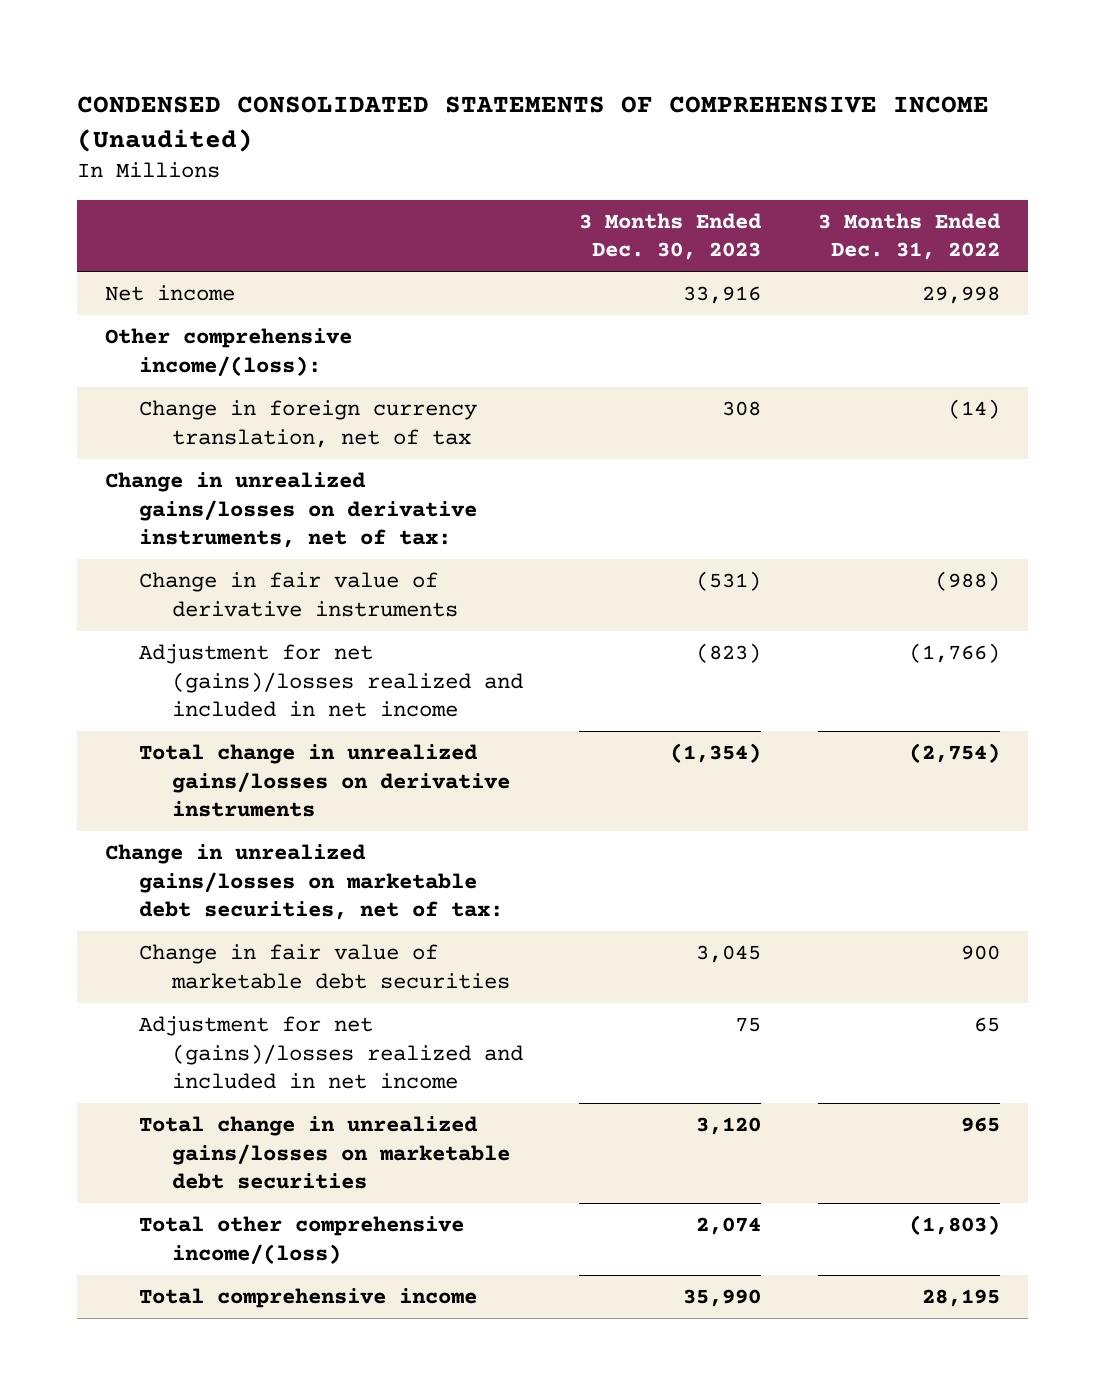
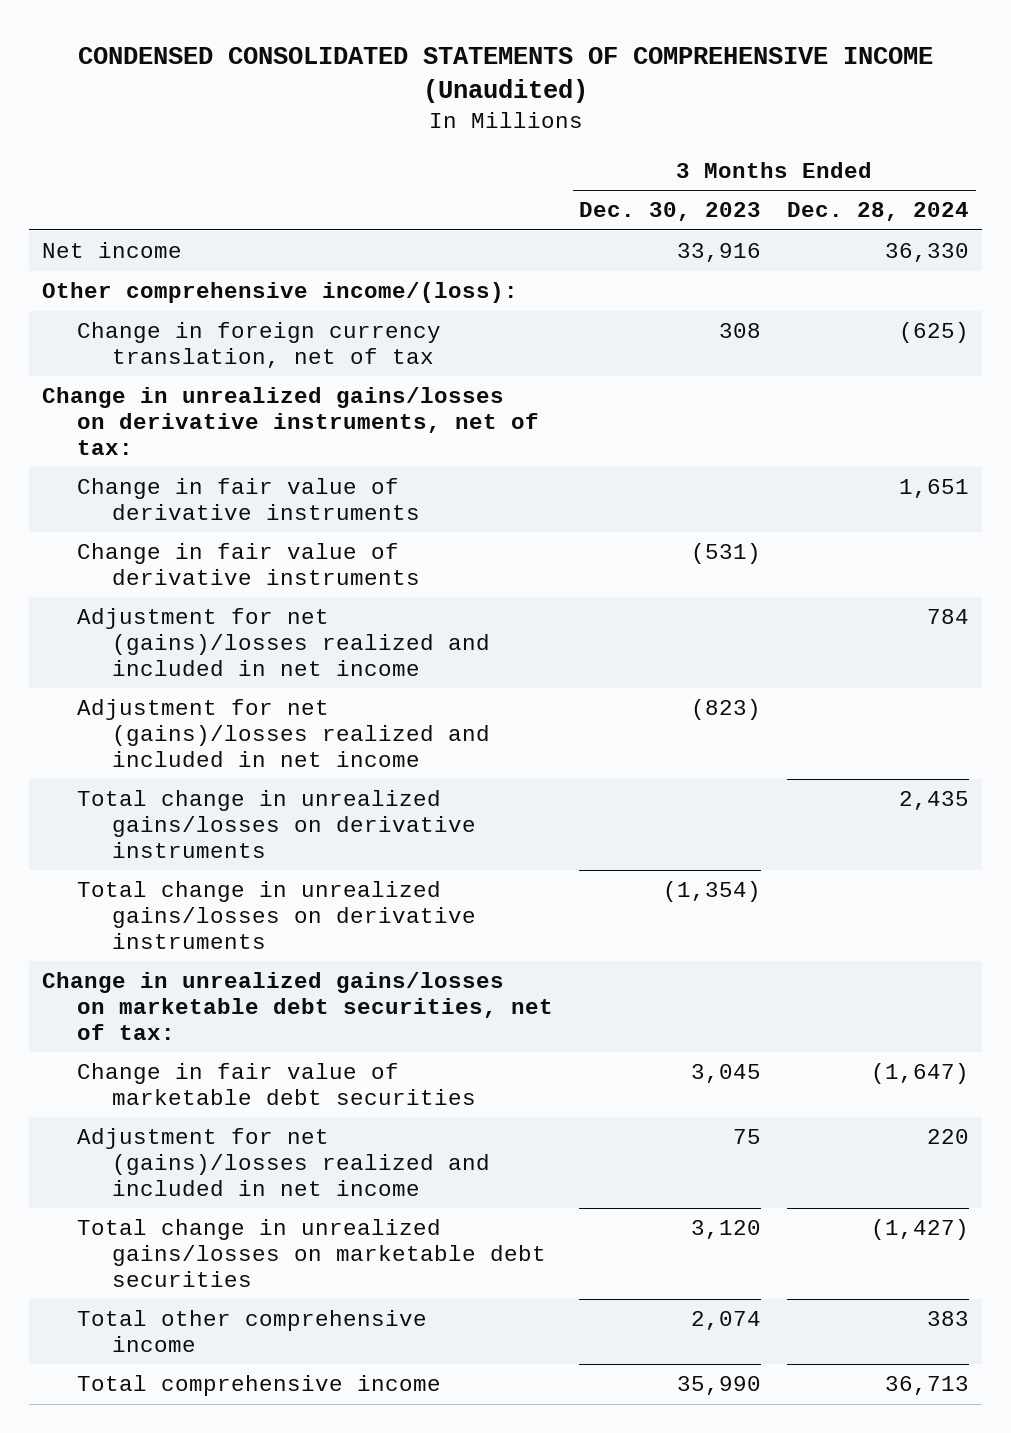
[817,212,1001,261] 3 Months Ended Dec. 31, 2022 -> none
none -> [787,202,970,222] Dec. 28, 2024
none -> [77,478,421,521] Change in fair value of derivative instruments
none -> [77,608,491,676] Adjustment for net (gains)/losses realized and included in net income
none -> [77,790,477,858] Total change in unrealized gains/losses on derivative instruments
[138,1216,464,1264] Total other comprehensive income/(loss) -> [77,1310,428,1353] Total other comprehensive income

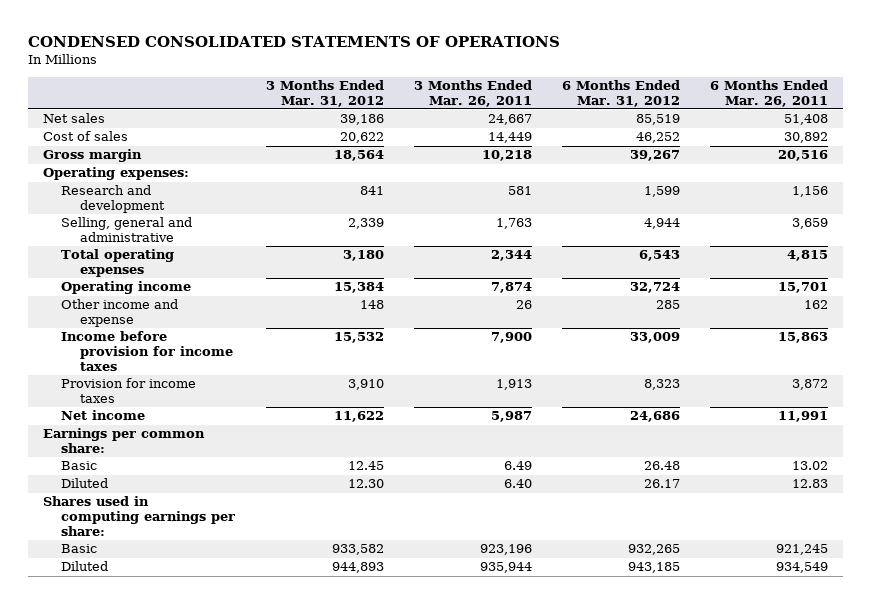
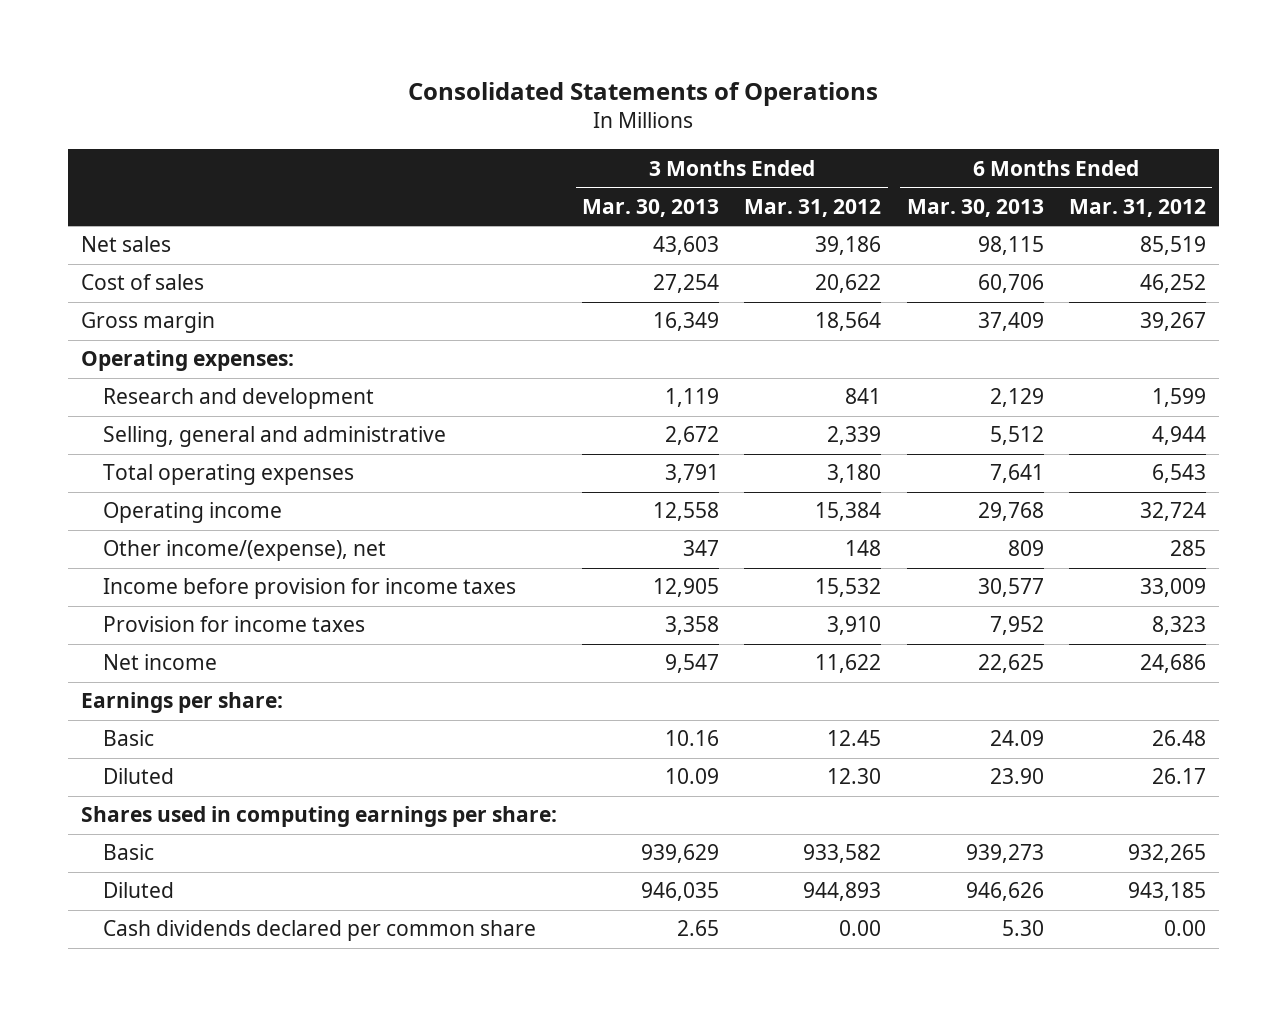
[27,36,560,48] CONDENSED CONSOLIDATED STATEMENTS OF OPERATIONS -> [408,82,879,107] Consolidated Statements of Operations
[413,80,532,107] 3 Months Ended Mar. 26, 2011 -> none
[709,80,828,107] 6 Months Ended Mar. 26, 2011 -> none
none -> [582,198,720,217] Mar. 30, 2013
none -> [906,198,1044,217] Mar. 30, 2013
[61,299,179,327] Other income and expense -> [103,540,387,562] Other income/(expense), net
[42,428,205,453] Earnings per common share: -> [80,692,283,714] Earnings per share:
none -> [103,920,537,942] Cash dividends declared per common share

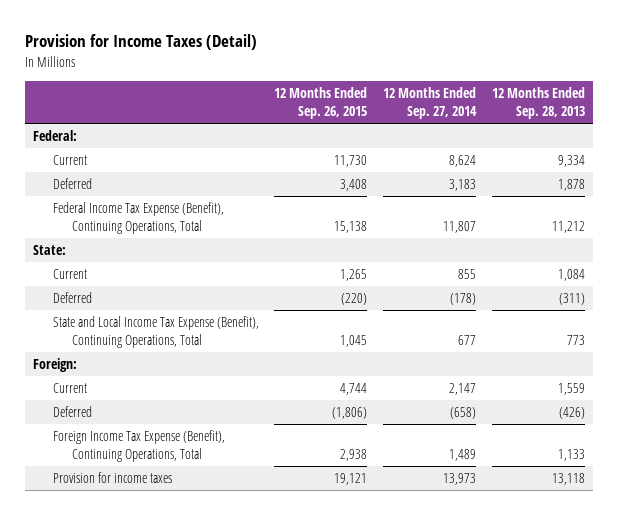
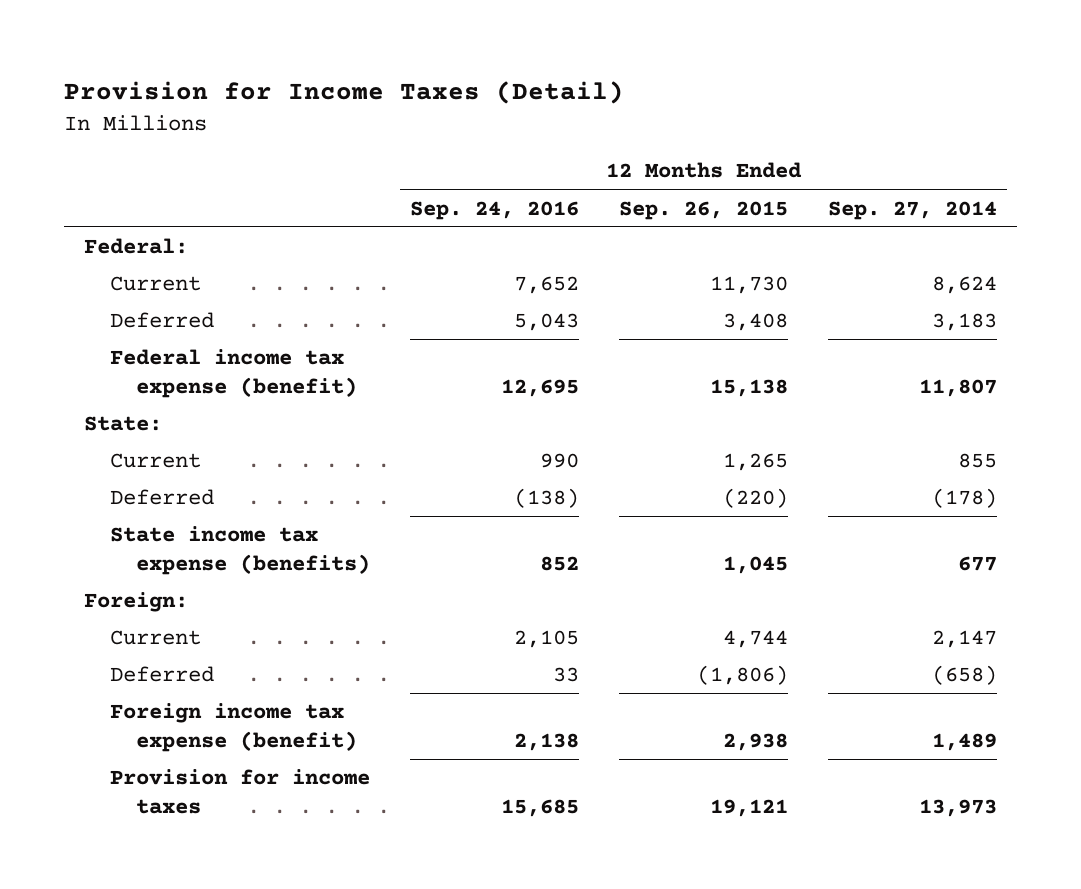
[491,86,585,119] 12 Months Ended Sep. 28, 2013 -> none
none -> [410,200,580,220] Sep. 24, 2016
[52,202,224,235] Federal Income Tax Expense (Benefit), Continuing Operations, Total -> [110,349,358,398] Federal income tax expense (benefit)
[52,316,259,349] State and Local Income Tax Expense (Benefit), Continuing Operations, Total -> [110,526,371,575] State income tax expense (benefits)
[52,430,225,463] Foreign Income Tax Expense (Benefit), Continuing Operations, Total -> [110,703,358,752] Foreign income tax expense (benefit)

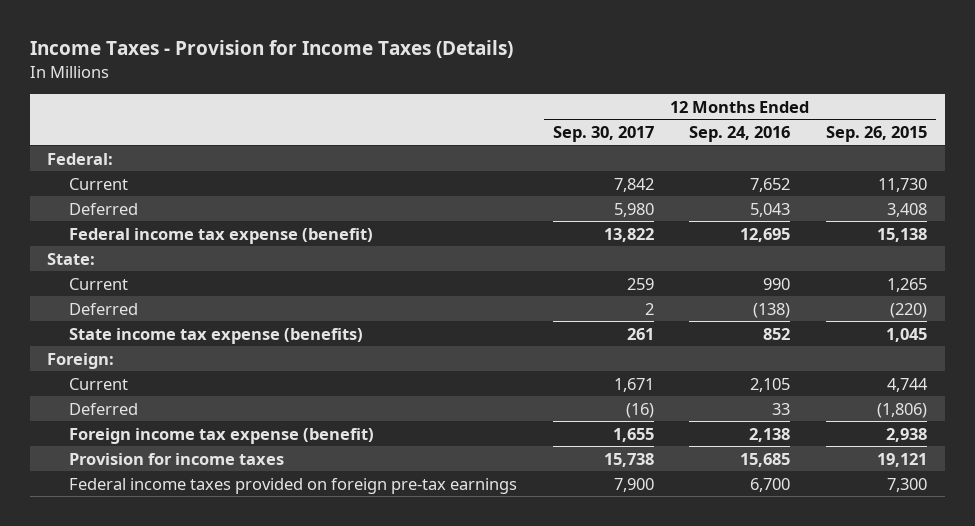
[64,81,625,105] Provision for Income Taxes (Detail) -> [29,40,513,59] Income Taxes - Provision for Income Taxes (Details)
[827,200,997,220] Sep. 27, 2014 -> none
none -> [552,126,654,143] Sep. 30, 2017
none -> [68,477,517,494] Federal income taxes provided on foreign pre-tax earnings

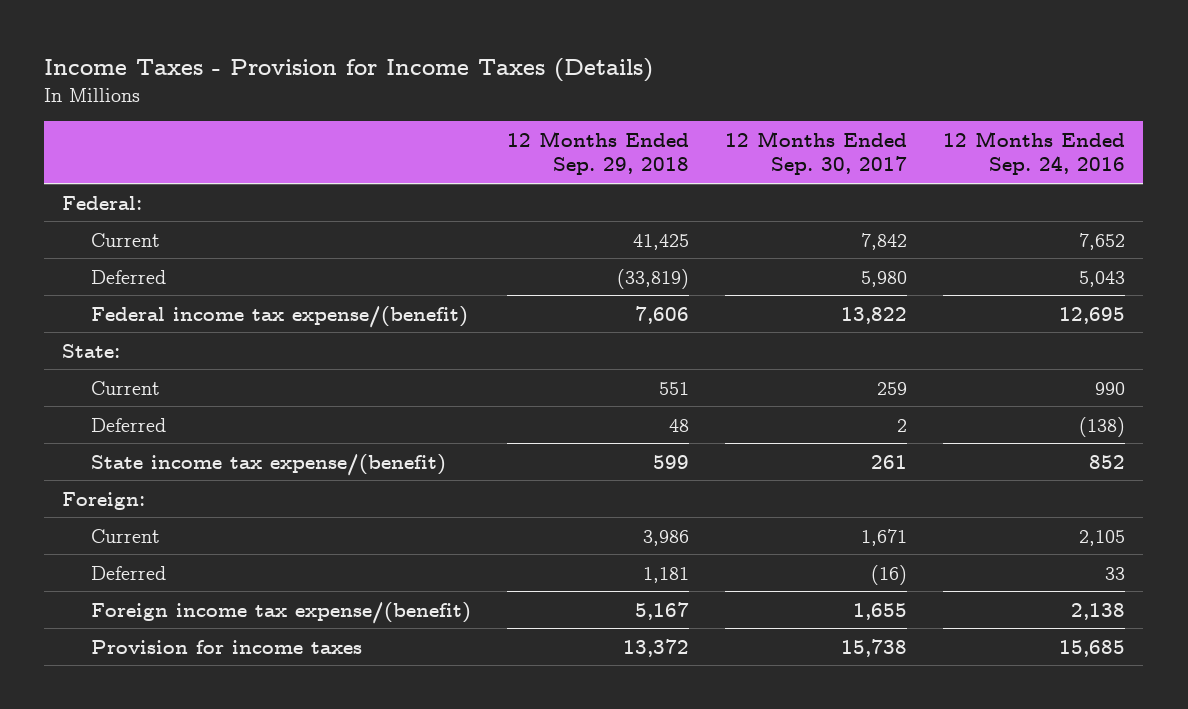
[826,126,928,143] Sep. 26, 2015 -> none
none -> [506,131,689,176] 12 Months Ended Sep. 29, 2018
[68,227,373,244] Federal income tax expense (benefit) -> [90,305,468,328] Federal income tax expense/(benefit)
[68,327,363,344] State income tax expense (benefits) -> [90,453,446,476] State income tax expense/(benefit)
[68,427,374,444] Foreign income tax expense (benefit) -> [90,601,471,624] Foreign income tax expense/(benefit)
[68,477,517,494] Federal income taxes provided on foreign pre-tax earnings -> none

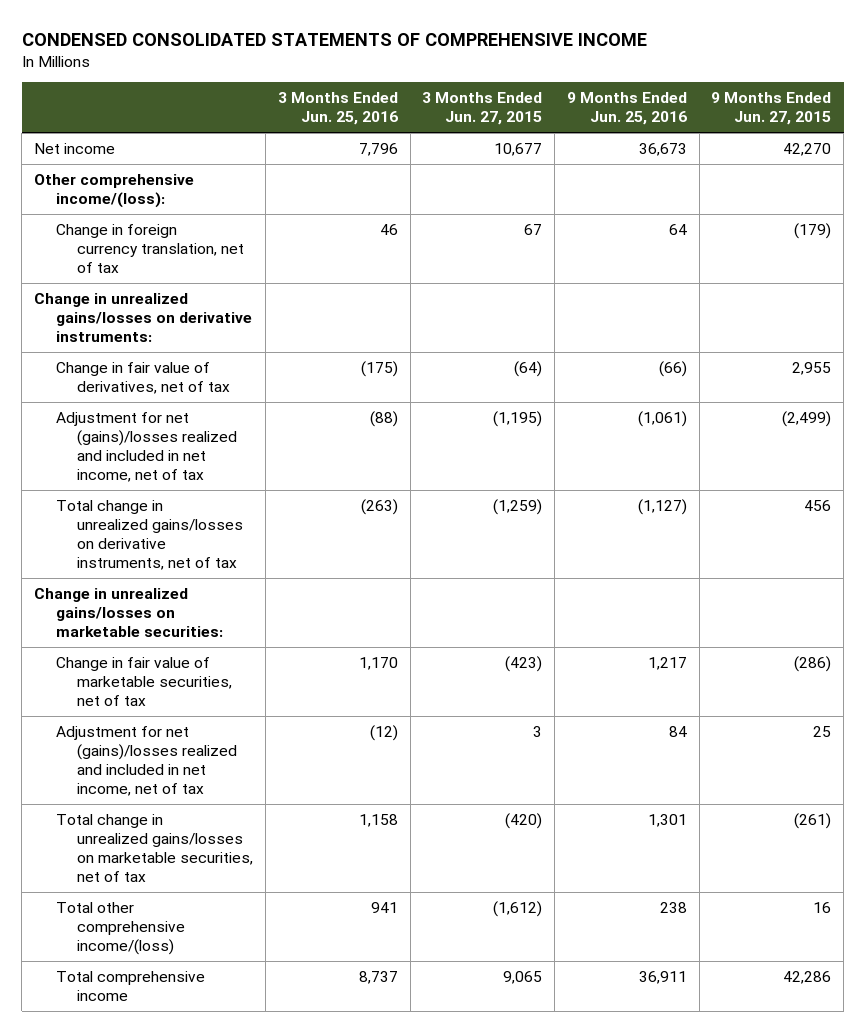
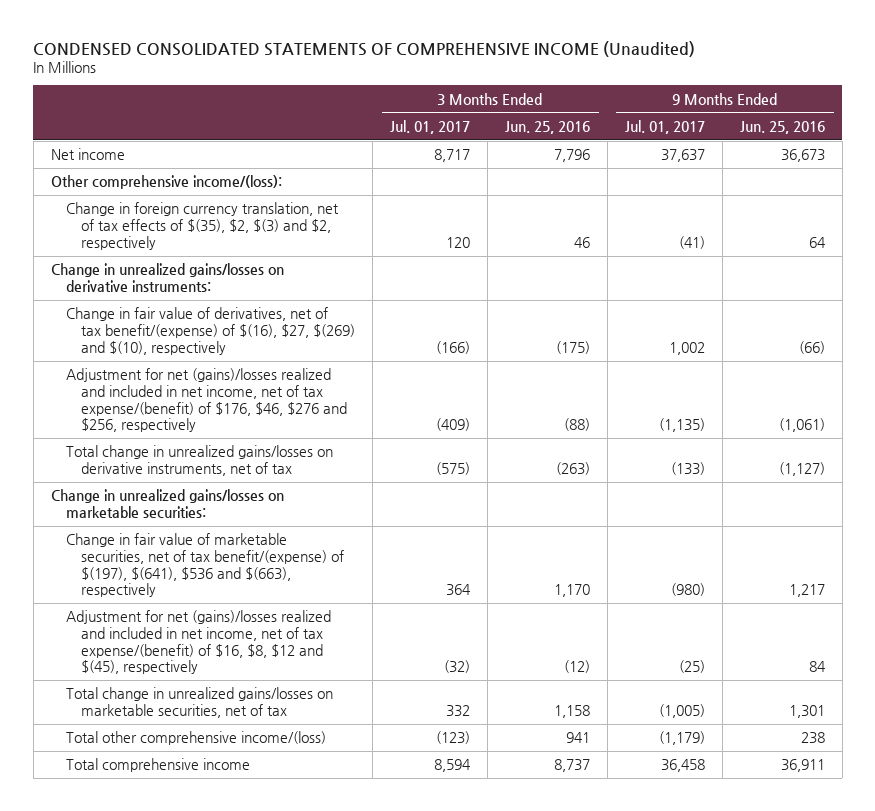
[21,32,647,46] CONDENSED CONSOLIDATED STATEMENTS OF COMPREHENSIVE INCOME -> [33,40,696,57] CONDENSED CONSOLIDATED STATEMENTS OF COMPREHENSIVE INCOME (Unaudited)
[422,92,543,126] 3 Months Ended Jun. 27, 2015 -> none
[711,92,832,126] 9 Months Ended Jun. 27, 2015 -> none
none -> [390,119,471,134] Jul. 01, 2017
none -> [624,119,705,134] Jul. 01, 2017
[55,224,245,273] Change in foreign currency translation, net of tax -> [66,202,340,250] Change in foreign currency translation, net of tax effects of $(35), $2, $(3) and $2, respectively
[55,362,231,394] Change in fair value of derivatives, net of tax -> [66,307,356,355] Change in fair value of derivatives, net of tax benefit/(expense) of $(16), $27, $(269) and $(10), respectively
[55,412,238,482] Adjustment for net (gains)/losses realized and included in net income, net of tax -> [66,368,348,433] Adjustment for net (gains)/losses realized and included in net income, net of tax expense/(benefit) of $176, $46, $276 and $256, respectively
[55,657,233,706] Change in fair value of marketable securities, net of tax -> [66,533,345,598] Change in fair value of marketable securities, net of tax benefit/(expense) of $(197), $(641), $536 and $(663), respectively
[55,726,238,796] Adjustment for net (gains)/losses realized and included in net income, net of tax -> [66,610,332,675] Adjustment for net (gains)/losses realized and included in net income, net of tax expense/(benefit) of $16, $8, $12 and $(45), respectively

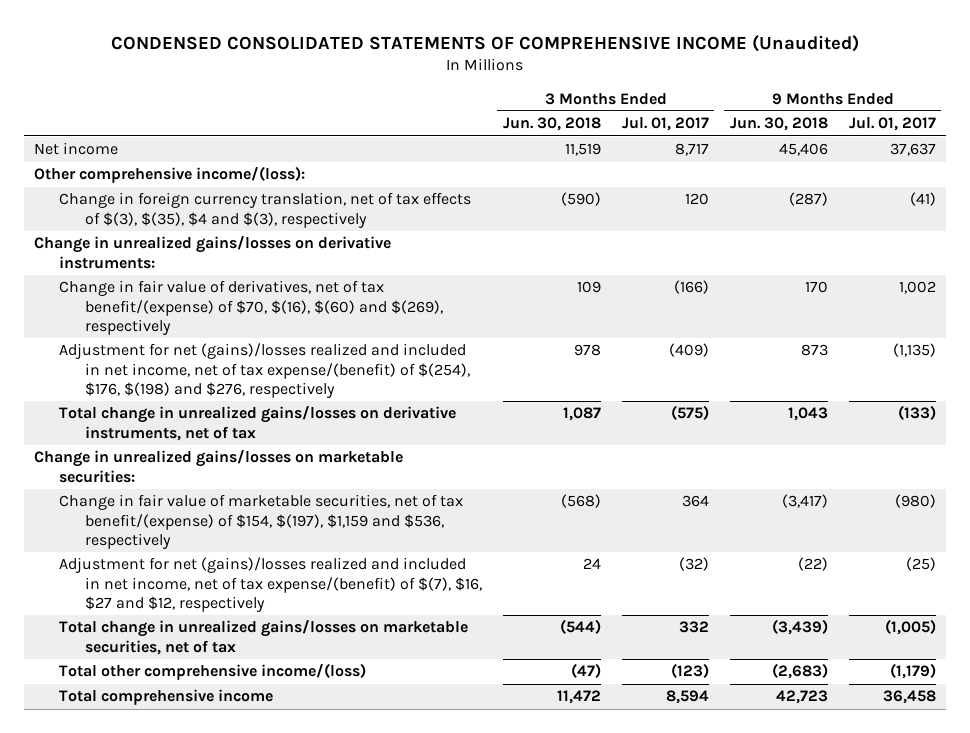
[505,120,591,134] Jun. 25, 2016 -> none
[739,120,825,134] Jun. 25, 2016 -> none
none -> [502,117,601,132] Jun. 30, 2018
none -> [729,117,828,132] Jun. 30, 2018
[66,202,340,250] Change in foreign currency translation, net of tax effects of $(35), $2, $(3) and $2, respectively -> [59,192,472,228] Change in foreign currency translation, net of tax effects of $(3), $(35), $4 and $(3), respectively
[66,307,356,355] Change in fair value of derivatives, net of tax benefit/(expense) of $(16), $27, $(269) and $(10), respectively -> [59,280,443,336] Change in fair value of derivatives, net of tax benefit/(expense) of $70, $(16), $(60) and $(269), respectively
[66,368,348,433] Adjustment for net (gains)/losses realized and included in net income, net of tax expense/(benefit) of $176, $46, $276 and $256, respectively -> [59,343,470,399] Adjustment for net (gains)/losses realized and included in net income, net of tax expense/(benefit) of $(254), $176, $(198) and $276, respectively
[66,533,345,598] Change in fair value of marketable securities, net of tax benefit/(expense) of $(197), $(641), $536 and $(663), respectively -> [59,494,464,550] Change in fair value of marketable securities, net of tax benefit/(expense) of $154, $(197), $1,159 and $536, respectively
[66,610,332,675] Adjustment for net (gains)/losses realized and included in net income, net of tax expense/(benefit) of $16, $8, $12 and $(45), respectively -> [59,557,482,613] Adjustment for net (gains)/losses realized and included in net income, net of tax expense/(benefit) of $(7), $16, $27 and $12, respectively

